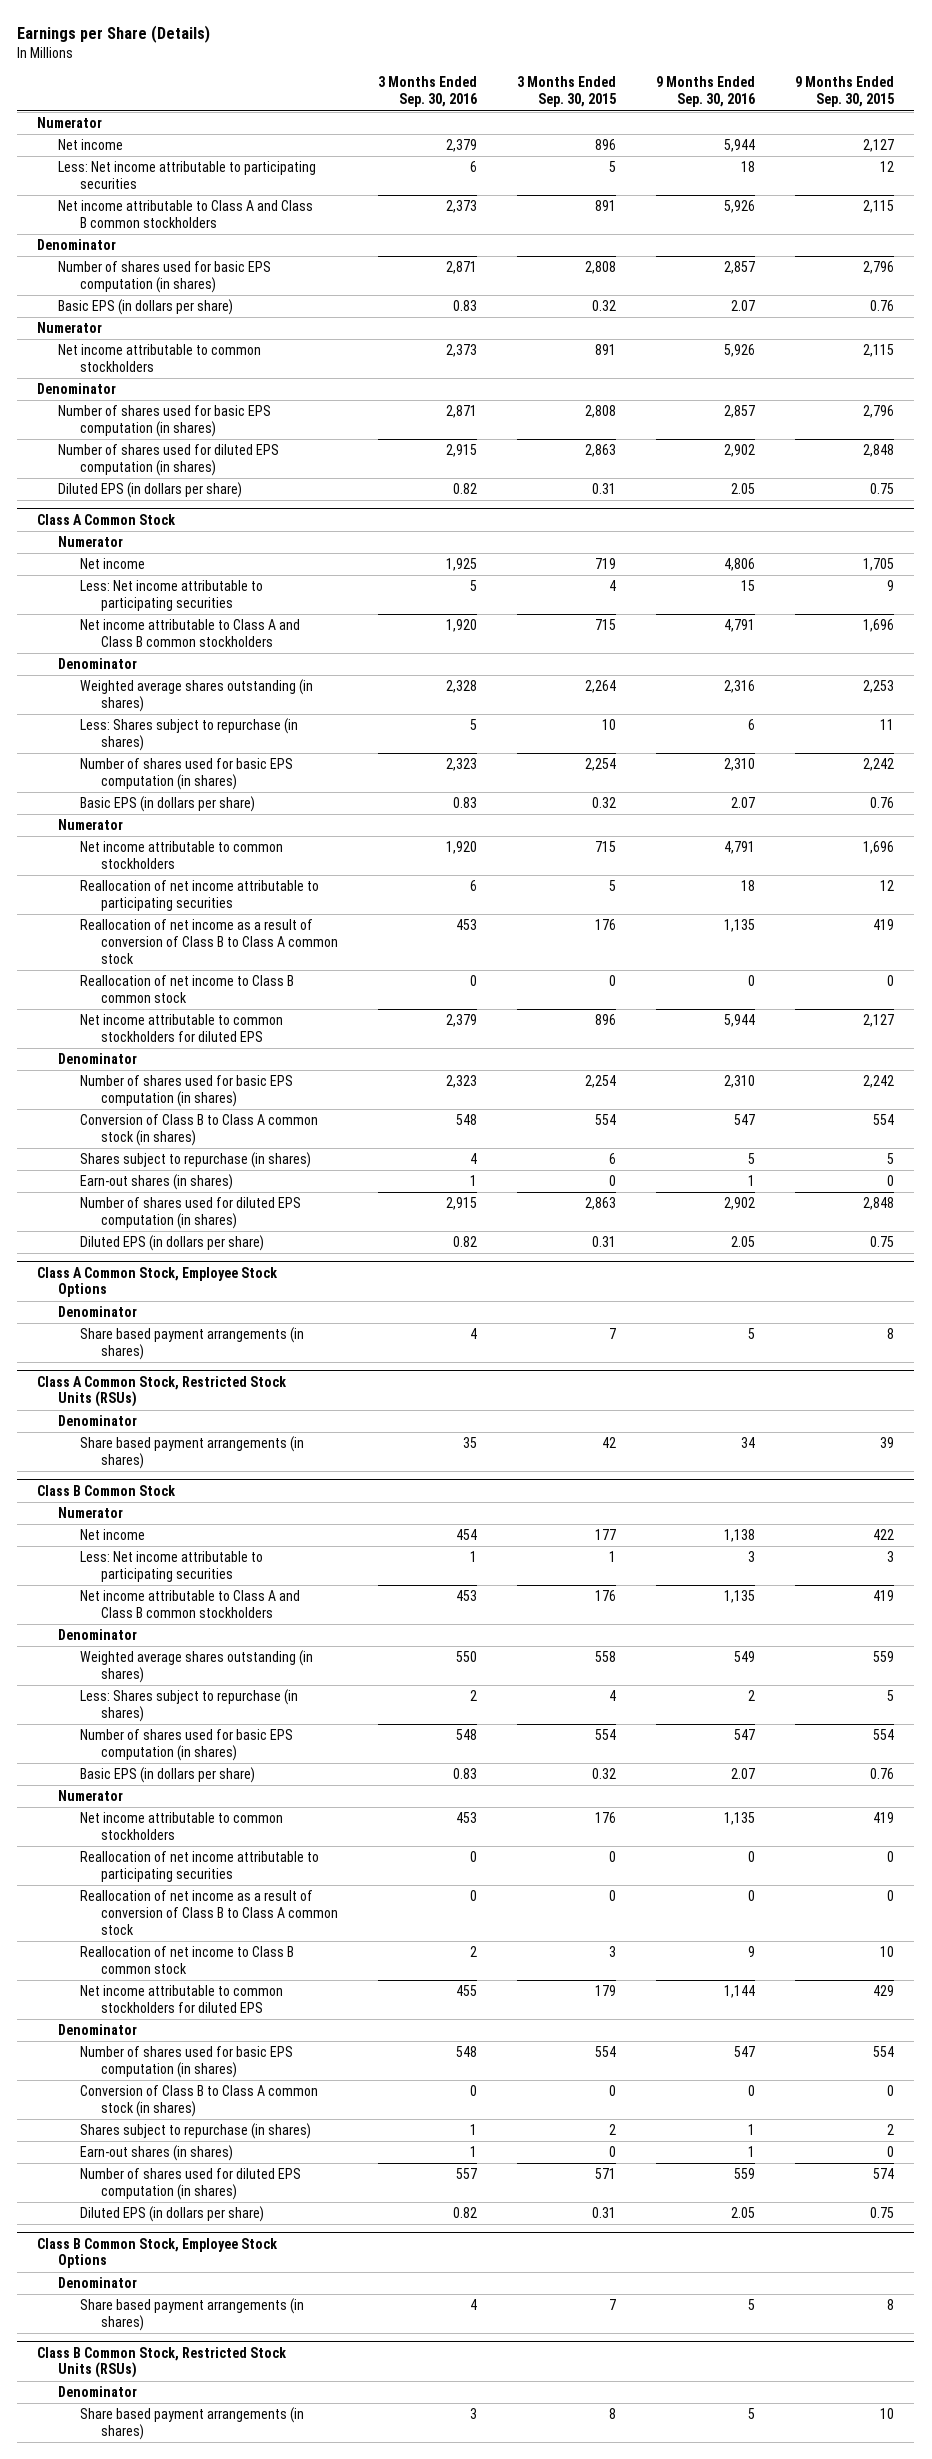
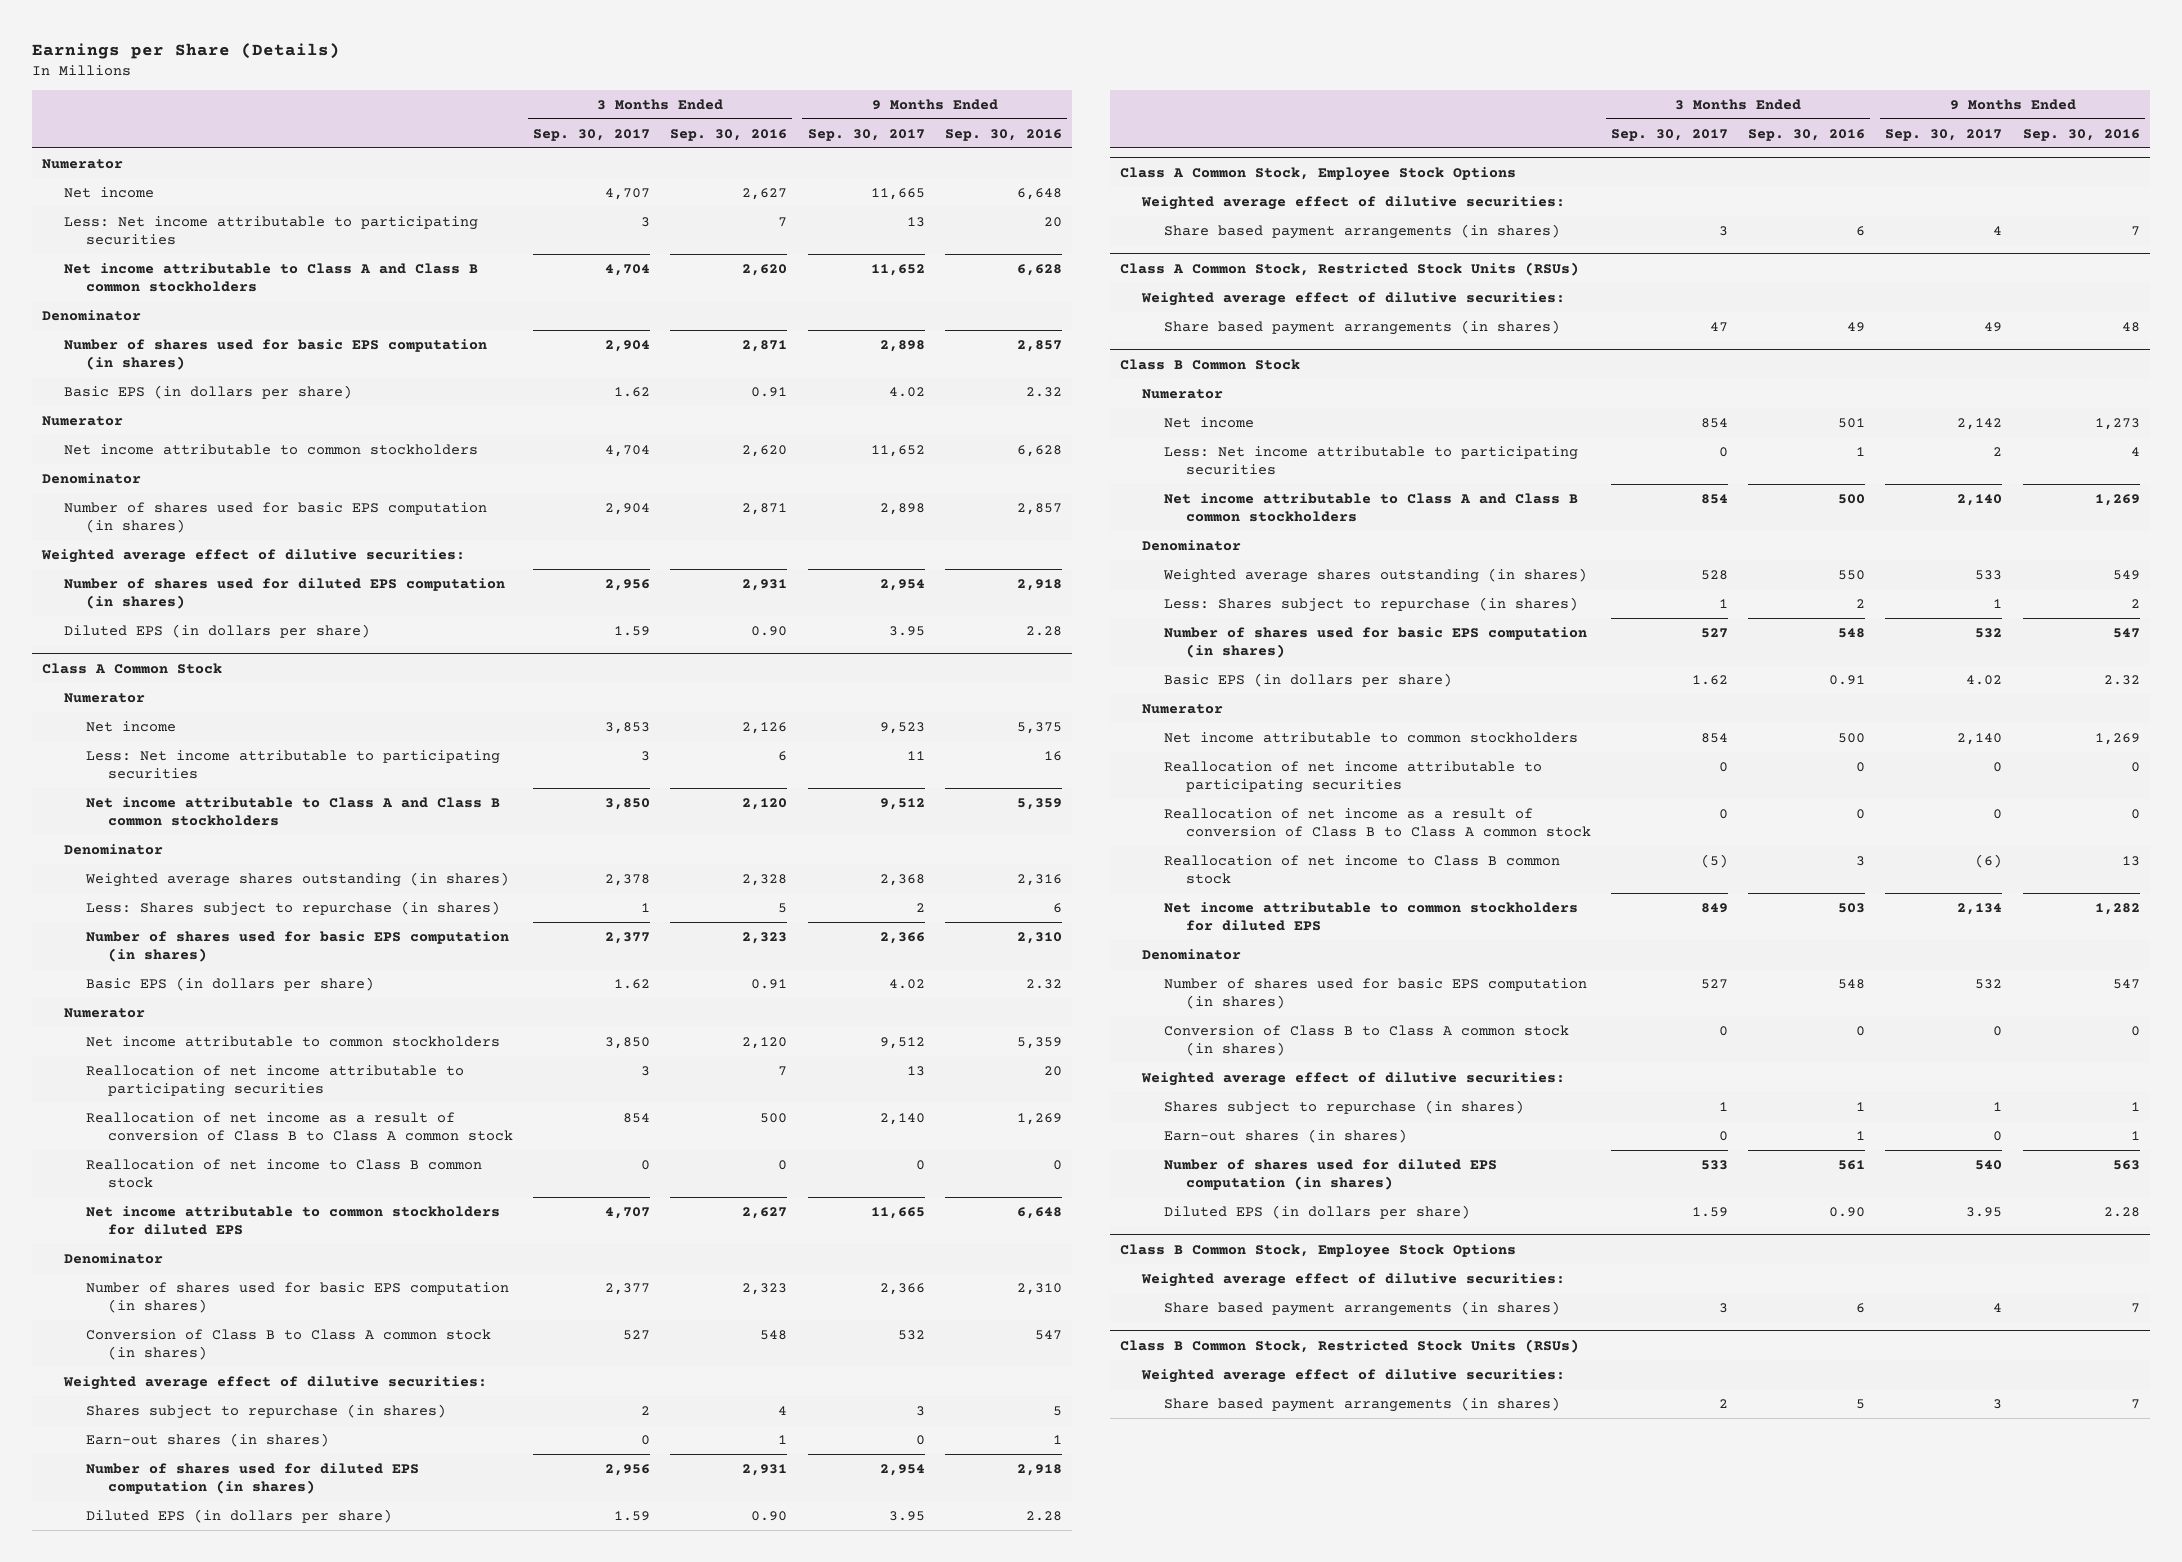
[517,76,617,108] 3 Months Ended Sep. 30, 2015 -> none
[795,76,895,108] 9 Months Ended Sep. 30, 2015 -> none
none -> [532,128,650,141] Sep. 30, 2017
none -> [807,128,925,141] Sep. 30, 2017
[445,139,477,153] 2,379 -> [742,187,788,200] 2,627
[724,139,756,153] 5,944 -> [1016,187,1062,200] 6,648
[469,161,477,173] 6 -> [778,216,788,227] 7
[741,161,756,173] 18 -> [1043,216,1062,227] 20
[445,200,477,214] 2,373 -> [742,263,788,276] 2,620
[724,200,756,214] 5,926 -> [1016,263,1062,276] 6,628
[452,300,477,312] 0.83 -> [751,386,788,397] 0.91
[731,300,756,312] 2.07 -> [1025,386,1062,397] 2.32
[445,344,477,358] 2,373 -> [742,444,788,457] 2,620
[724,344,756,358] 5,926 -> [1016,444,1062,457] 6,628
none -> [40,548,465,563] Weighted average effect of dilutive securities:
[445,444,477,458] 2,915 -> [742,578,788,591] 2,931
[724,444,756,458] 2,902 -> [1016,578,1062,591] 2,918
[452,483,477,495] 0.82 -> [751,625,788,636] 0.90
[731,483,756,495] 2.05 -> [1025,625,1062,636] 2.28
[445,558,477,572] 1,925 -> [742,721,788,734] 2,126
[724,558,756,572] 4,806 -> [1016,721,1062,734] 5,375
[469,580,477,592] 5 -> [778,750,788,761] 6
[741,580,756,592] 15 -> [1043,750,1062,761] 16
[445,619,477,633] 1,920 -> [742,797,788,810] 2,120
[724,619,756,633] 4,791 -> [1016,797,1062,810] 5,359
[452,797,477,809] 0.83 -> [751,978,788,989] 0.91
[731,797,756,809] 2.07 -> [1025,978,1062,989] 2.32
[445,841,477,855] 1,920 -> [742,1036,788,1049] 2,120
[724,841,756,855] 4,791 -> [1016,1036,1062,1049] 5,359
[469,880,477,892] 6 -> [778,1065,788,1076] 7
[741,880,756,892] 18 -> [1043,1065,1062,1076] 20
[455,919,477,931] 453 -> [760,1112,788,1123] 500
[724,919,756,933] 1,135 -> [1016,1112,1062,1125] 1,269
[445,1014,477,1028] 2,379 -> [742,1206,788,1219] 2,627
[724,1014,756,1028] 5,944 -> [1016,1206,1062,1219] 6,648
none -> [62,1375,487,1390] Weighted average effect of dilutive securities:
[445,1197,477,1211] 2,915 -> [742,1463,788,1476] 2,931
[724,1197,756,1211] 2,902 -> [1016,1463,1062,1476] 2,918
[452,1236,477,1248] 0.82 -> [751,1510,788,1521] 0.90
[731,1236,756,1248] 2.05 -> [1025,1510,1062,1521] 2.28
[58,1306,138,1318] Denominator -> [1140,195,1565,210] Weighted average effect of dilutive securities:
[469,1328,477,1340] 4 -> [1856,225,1866,236] 6
[748,1328,756,1340] 5 -> [2130,225,2140,236] 7
[58,1415,138,1427] Denominator -> [1140,291,1565,306] Weighted average effect of dilutive securities:
[462,1437,477,1449] 35 -> [1847,321,1866,332] 49
[741,1437,756,1449] 34 -> [2121,321,2140,332] 48
[455,1529,477,1541] 454 -> [1838,417,1866,428] 501
[724,1529,756,1543] 1,138 -> [2094,417,2140,430] 1,273
[748,1551,756,1563] 3 -> [2130,446,2140,456] 4
[455,1590,477,1602] 453 -> [1838,493,1866,504] 500
[724,1590,756,1604] 1,135 -> [2094,493,2140,506] 1,269
[452,1768,477,1780] 0.83 -> [1829,674,1866,685] 0.91
[731,1768,756,1780] 2.07 -> [2103,674,2140,685] 2.32
[455,1812,477,1824] 453 -> [1838,732,1866,743] 500
[724,1812,756,1826] 1,135 -> [2094,732,2140,745] 1,269
[469,1946,477,1958] 2 -> [1856,855,1866,866] 3
[748,1946,756,1958] 9 -> [2121,855,2140,866] 13
[455,1985,477,1997] 455 -> [1838,902,1866,913] 503
[724,1985,756,1999] 1,144 -> [2094,902,2140,915] 1,282
none -> [1140,1071,1565,1086] Weighted average effect of dilutive securities:
[455,2168,477,2180] 557 -> [1838,1159,1866,1170] 561
[734,2168,756,2180] 559 -> [2112,1159,2140,1170] 563
[452,2207,477,2219] 0.82 -> [1829,1206,1866,1217] 0.90
[731,2207,756,2219] 2.05 -> [2103,1206,2140,1217] 2.28
[58,2277,138,2289] Denominator -> [1140,1272,1565,1287] Weighted average effect of dilutive securities:
[469,2299,477,2311] 4 -> [1856,1302,1866,1313] 6
[748,2299,756,2311] 5 -> [2130,1302,2140,1313] 7
[58,2386,138,2398] Denominator -> [1140,1368,1565,1383] Weighted average effect of dilutive securities:
[469,2408,477,2420] 3 -> [1856,1398,1866,1409] 5
[748,2408,756,2420] 5 -> [2130,1398,2140,1409] 7

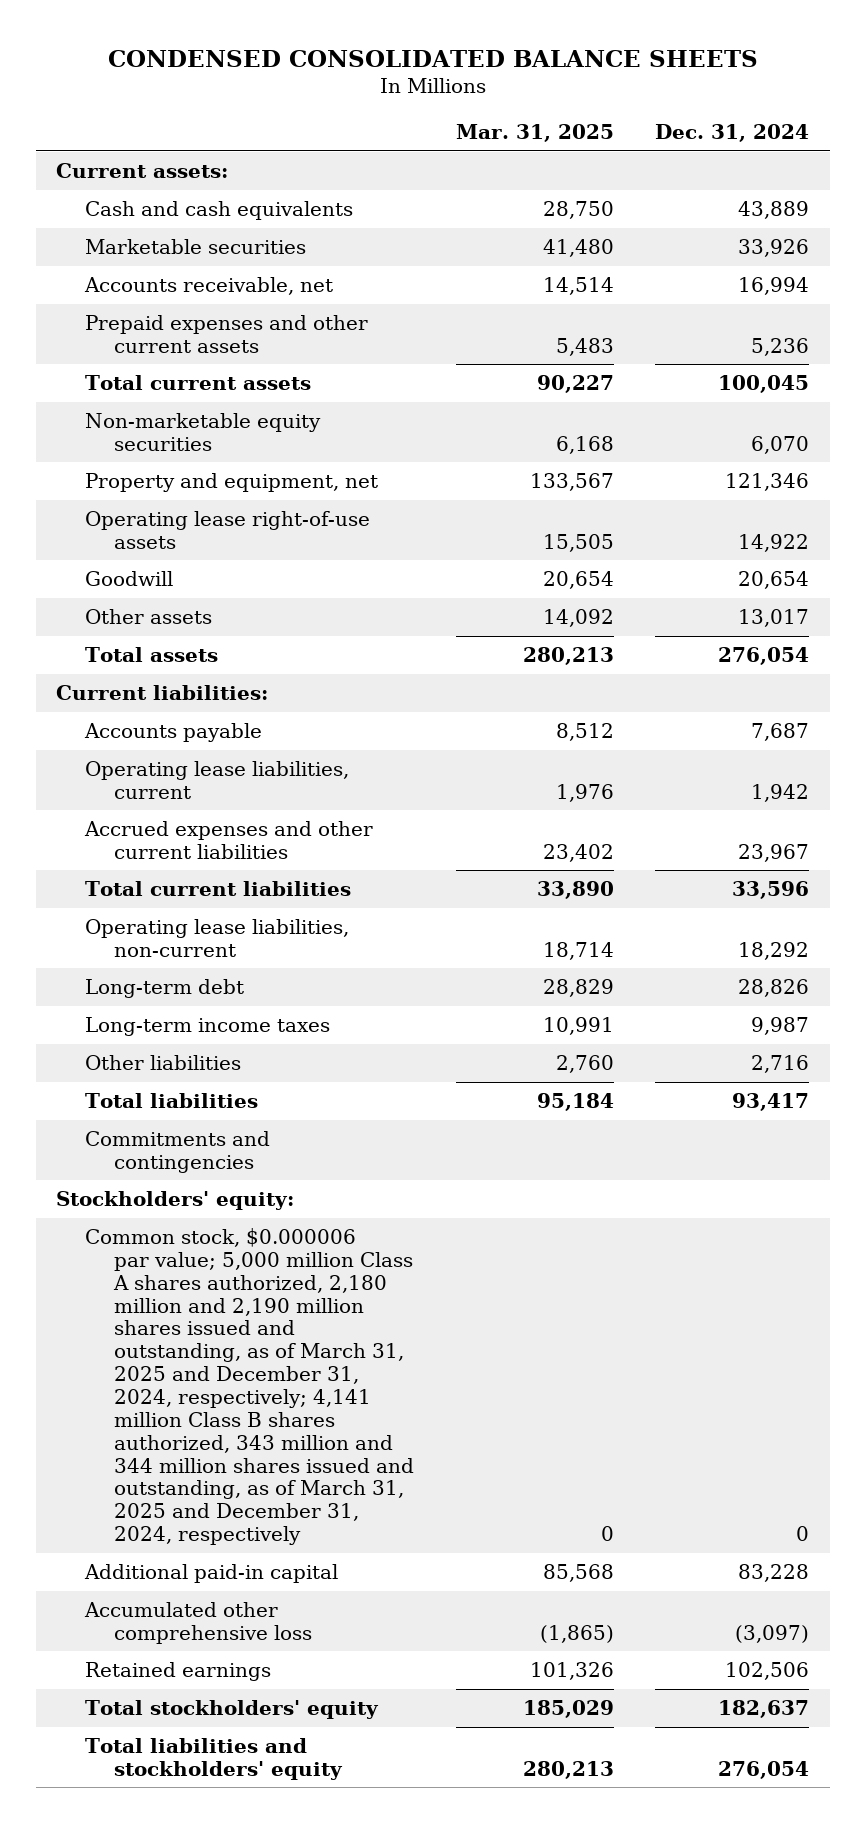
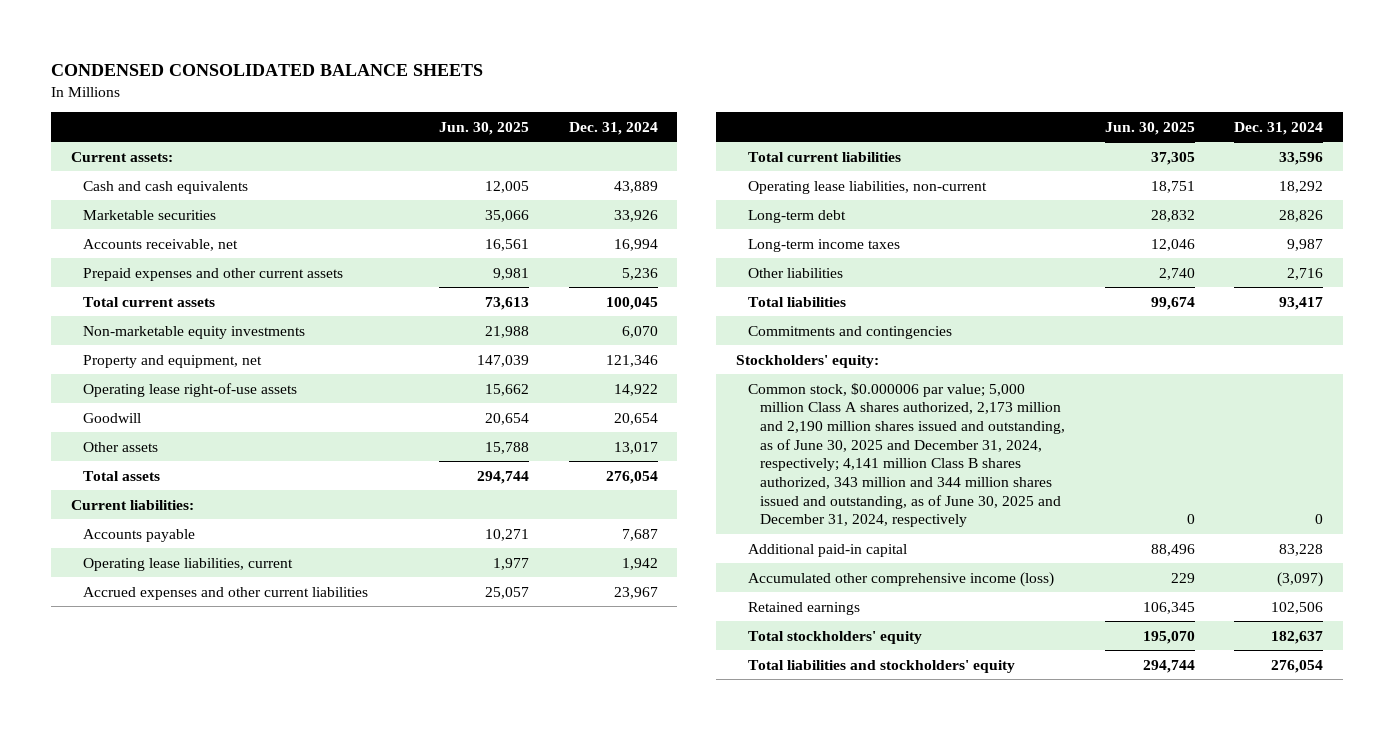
[455,124,614,143] Mar. 31, 2025 -> none
none -> [439,121,530,135] Jun. 30, 2025
[85,413,322,451] Non-marketable equity securities -> [82,325,305,339] Non-marketable equity investments
[85,1228,415,1546] Common stock, $0.000006 par value; 5,000 million Class A shares authorized, 2,180 million and 2,190 million shares issued and outstanding, as of March 31, 2025 and December 31, 2024, respectively; 4,141 million Class B shares authorized, 343 million and 344 million shares issued and outstanding, as of March 31, 2025 and December 31, 2024, respectively -> [748,382,1066,528] Common stock, $0.000006 par value; 5,000 million Class A shares authorized, 2,173 million and 2,190 million shares issued and outstanding, as of June 30, 2025 and December 31, 2024, respectively; 4,141 million Class B shares authorized, 343 million and 344 million shares issued and outstanding, as of June 30, 2025 and December 31, 2024, respectively
[84,1602,313,1644] Accumulated other comprehensive loss -> [748,571,1055,587] Accumulated other comprehensive income (loss)

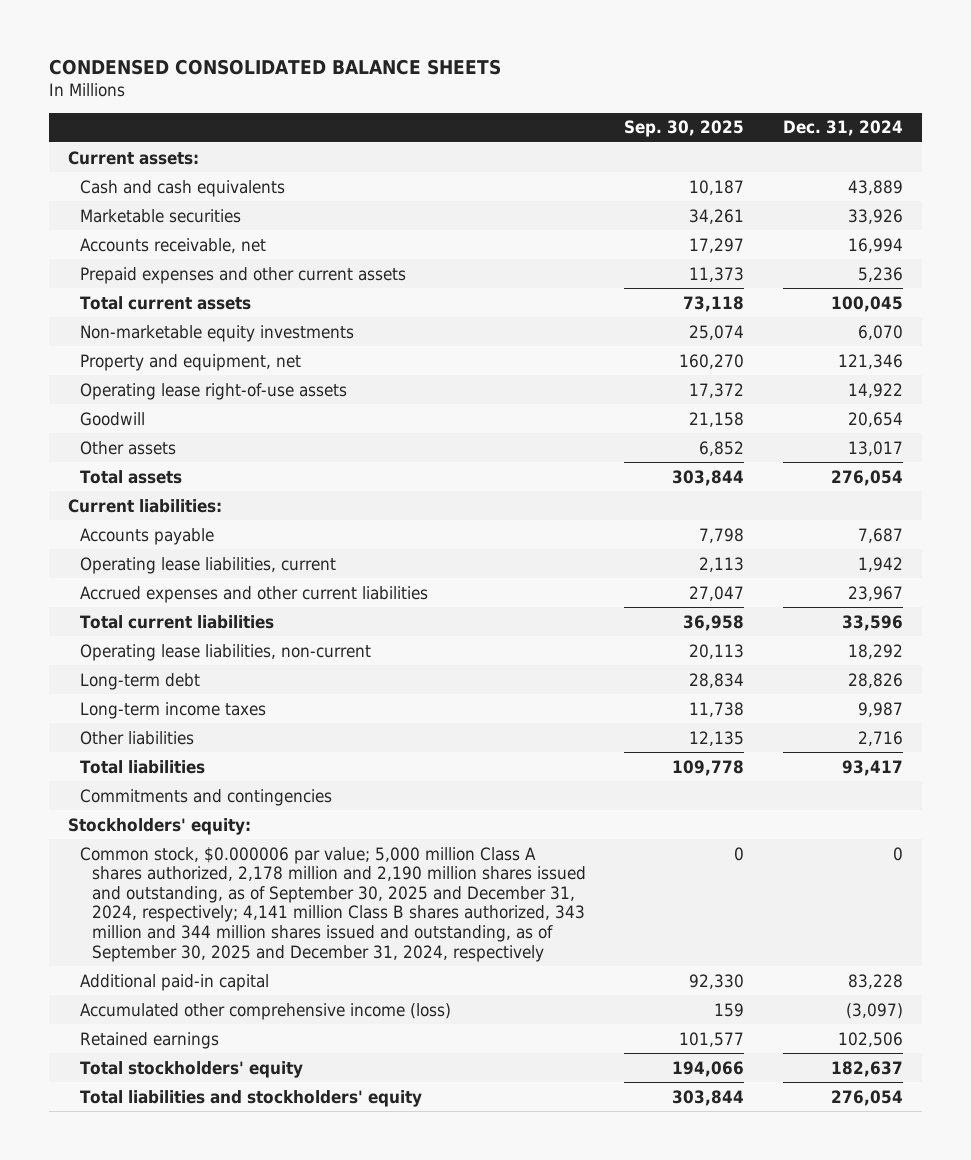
[439,121,530,135] Jun. 30, 2025 -> none
none -> [624,120,745,138] Sep. 30, 2025
[748,382,1066,528] Common stock, $0.000006 par value; 5,000 million Class A shares authorized, 2,173 million and 2,190 million shares issued and outstanding, as of June 30, 2025 and December 31, 2024, respectively; 4,141 million Class B shares authorized, 343 million and 344 million shares issued and outstanding, as of June 30, 2025 and December 31, 2024, respectively -> [80,846,586,962] Common stock, $0.000006 par value; 5,000 million Class A shares authorized, 2,178 million and 2,190 million shares issued and outstanding, as of September 30, 2025 and December 31, 2024, respectively; 4,141 million Class B shares authorized, 343 million and 344 million shares issued and outstanding, as of September 30, 2025 and December 31, 2024, respectively

